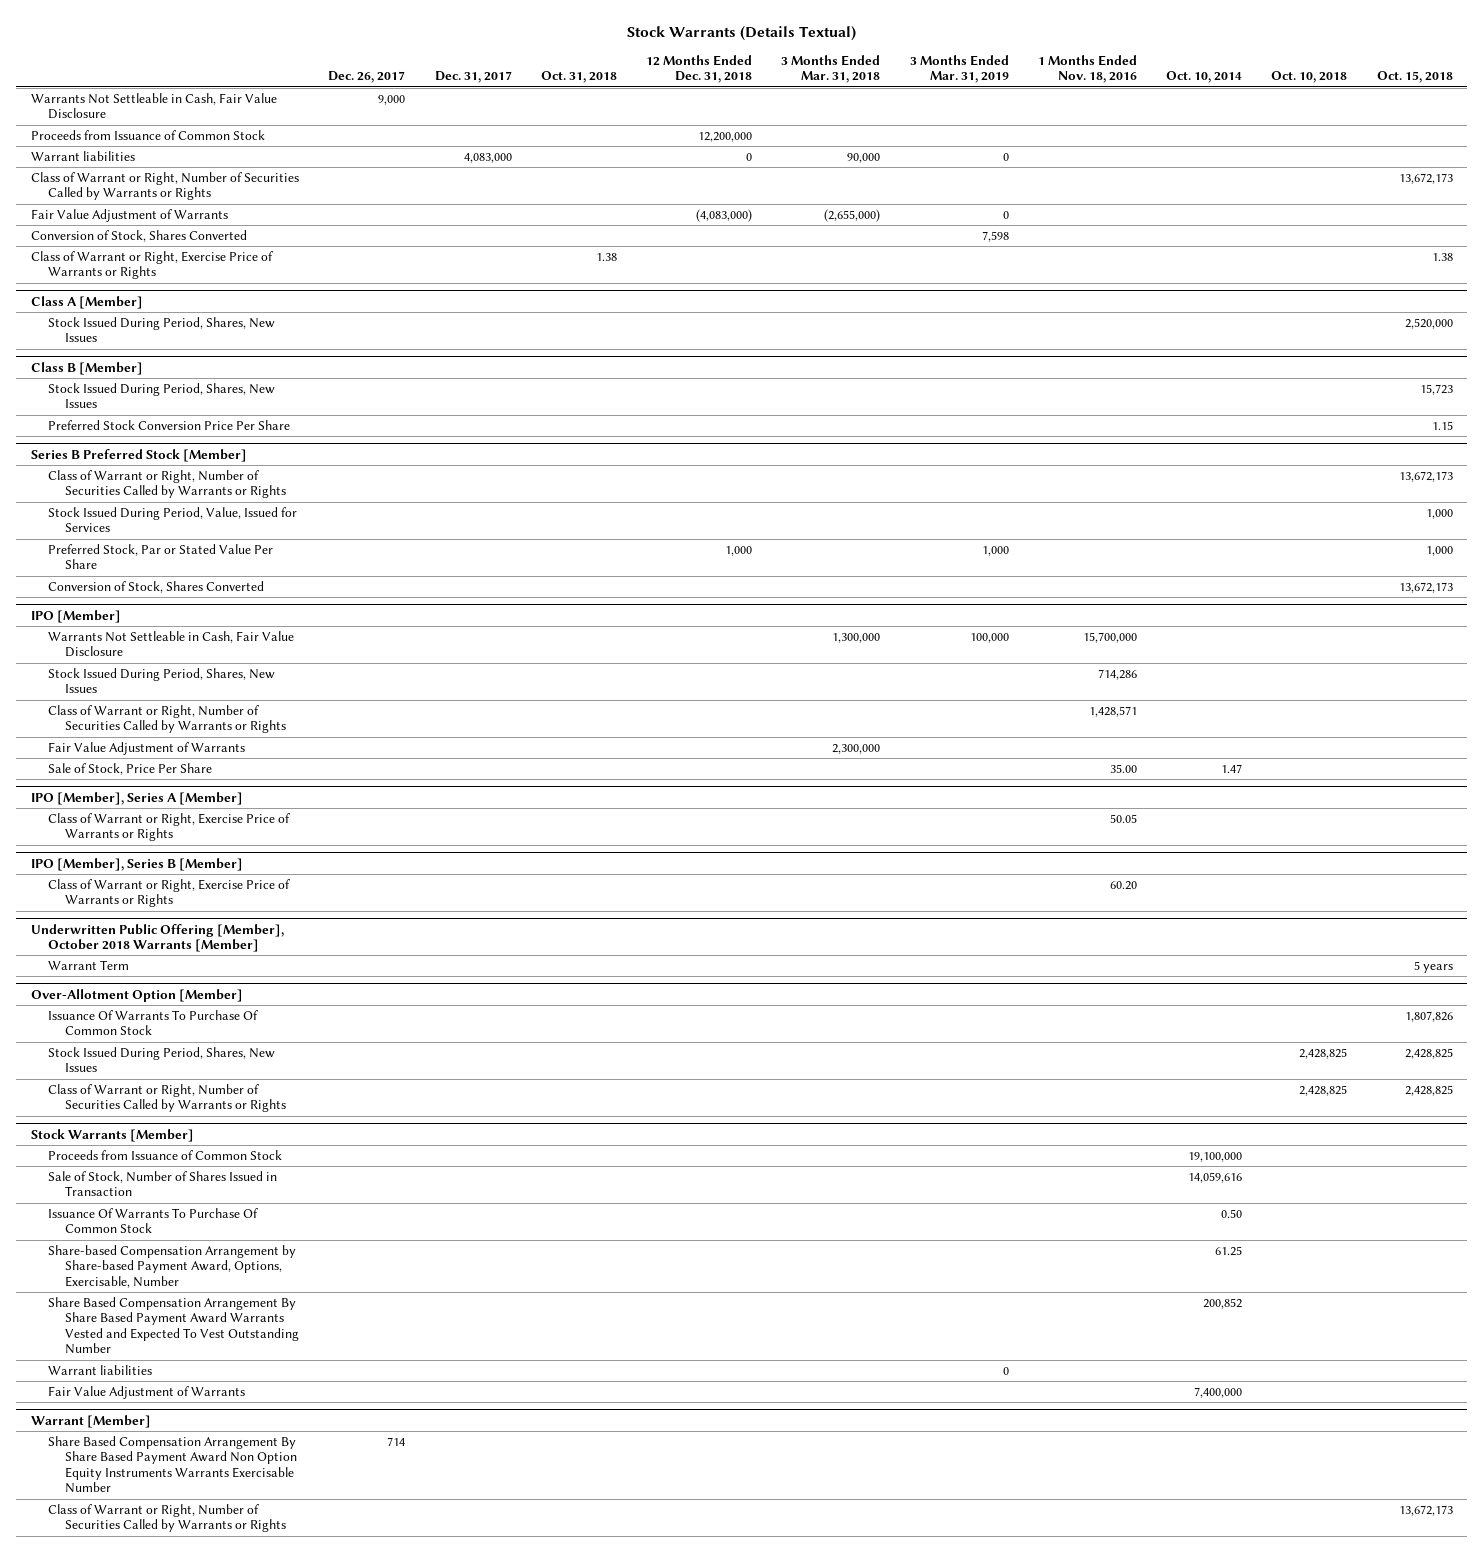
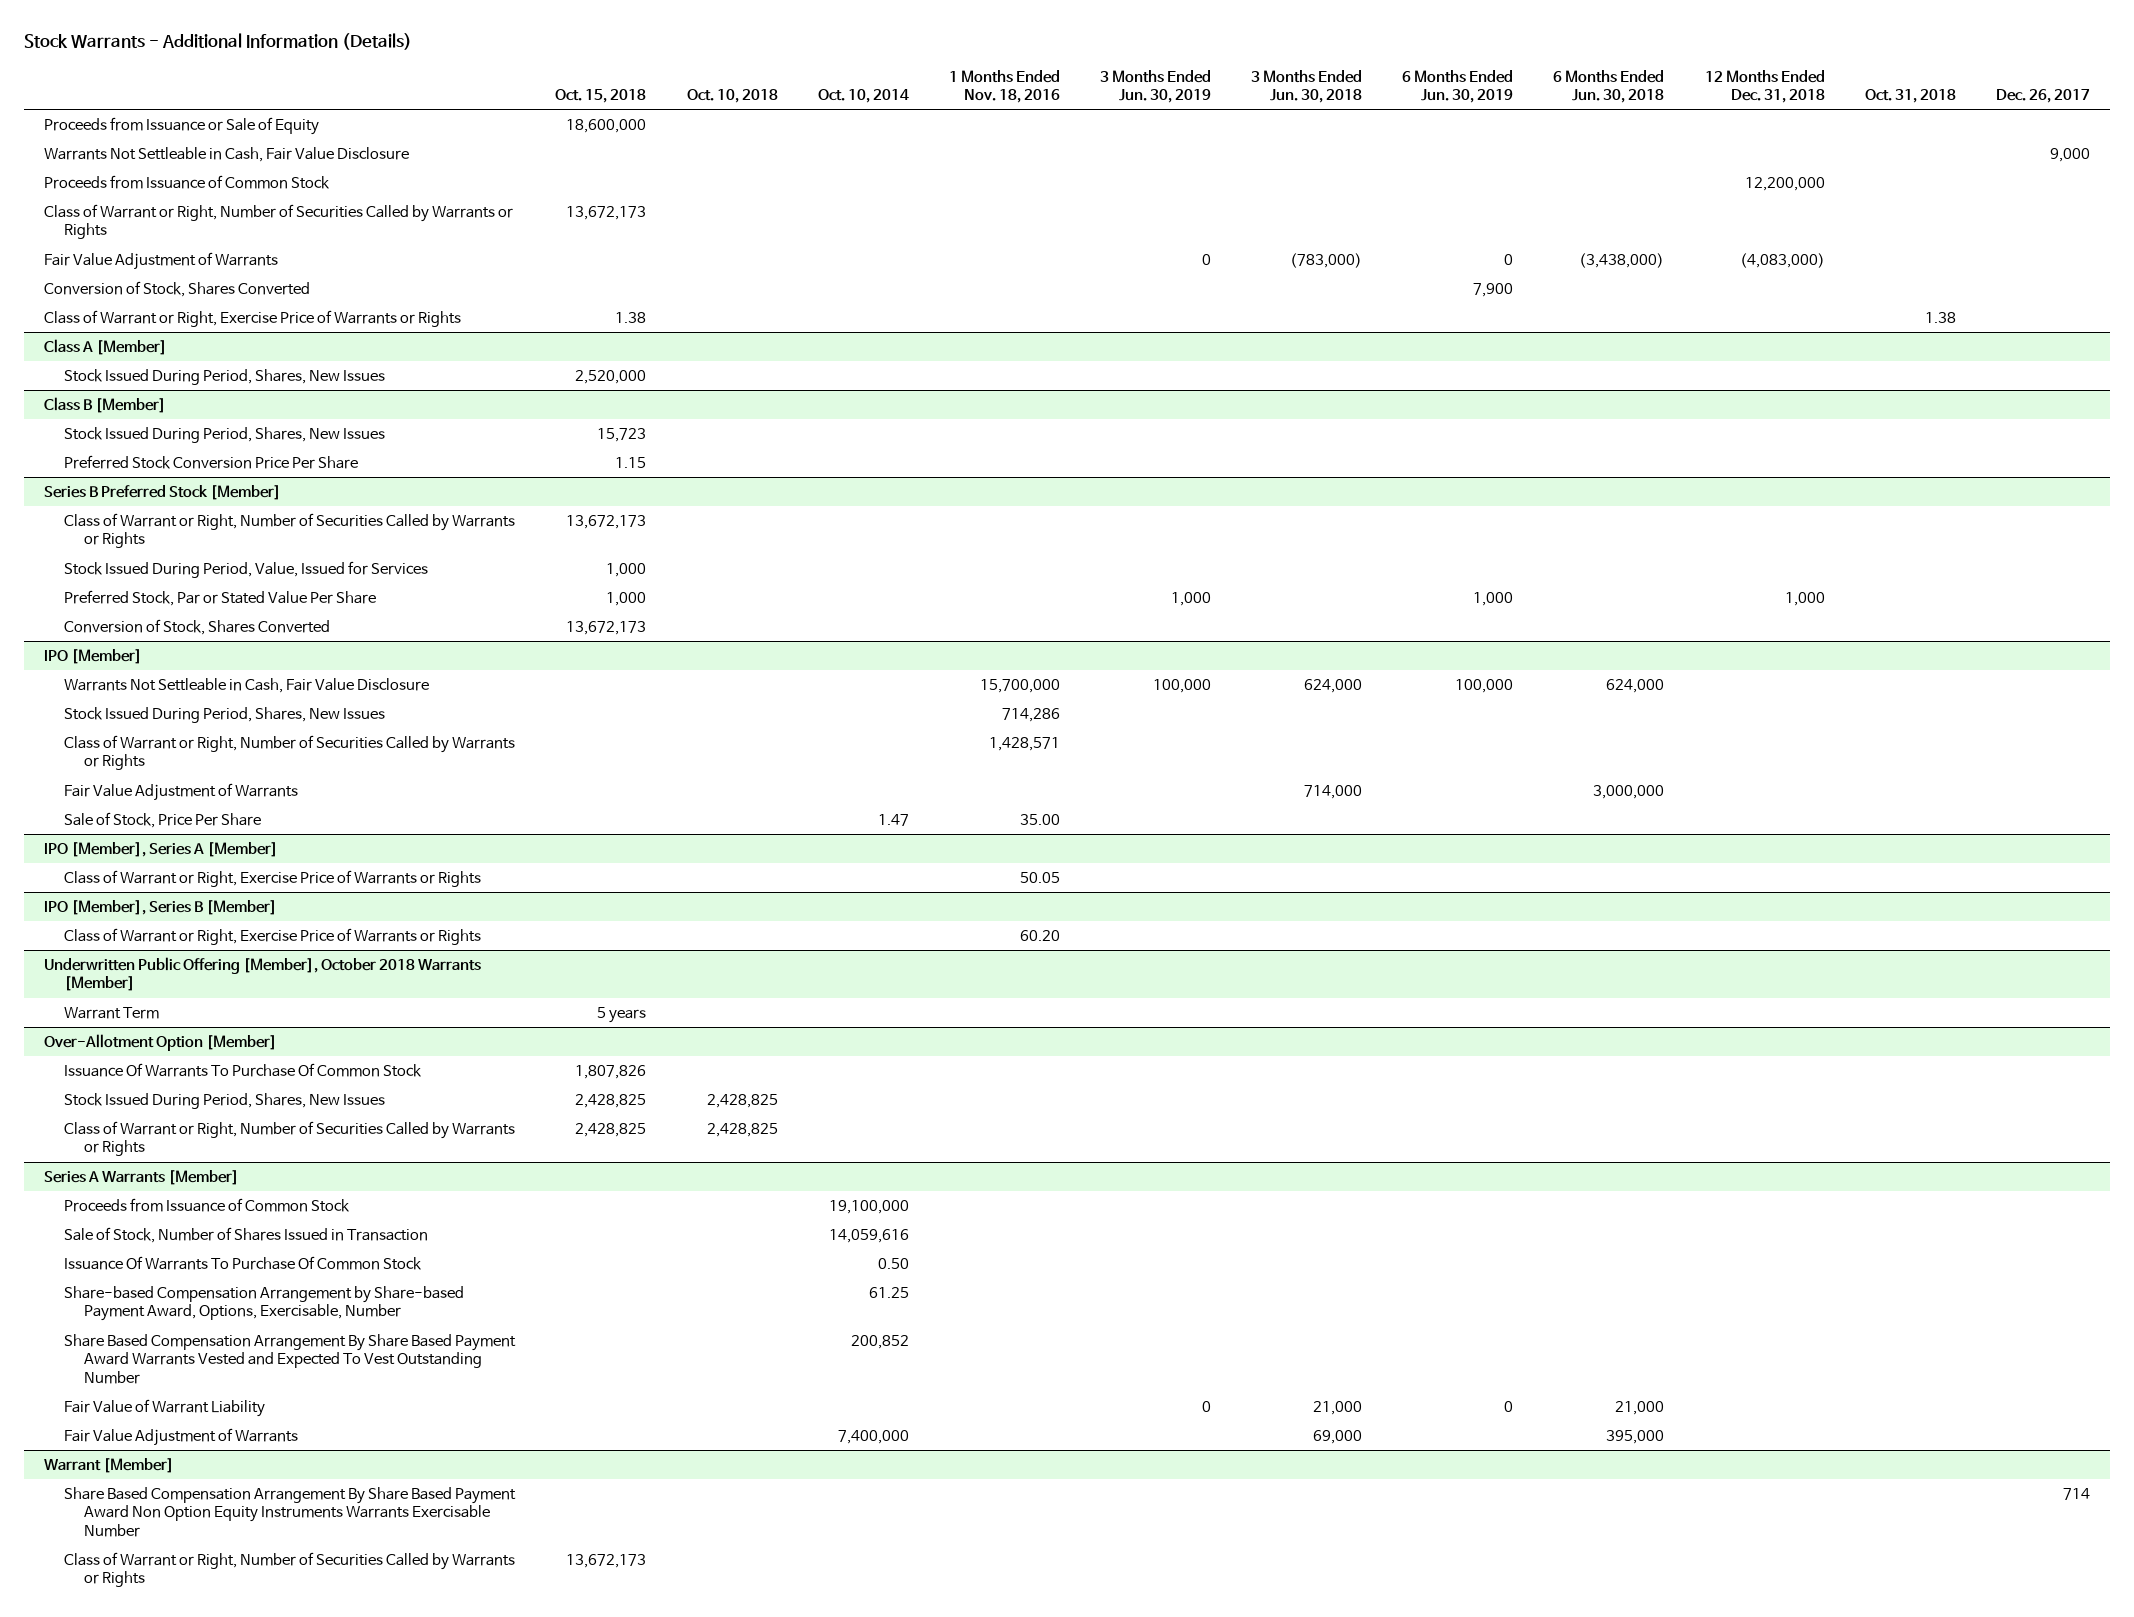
[626,25,856,41] Stock Warrants (Details Textual) -> [24,32,413,50] Stock Warrants - Additional Information (Details)
[434,71,512,84] Dec. 31, 2017 -> none
[781,54,881,84] 3 Months Ended Mar. 31, 2018 -> none
[909,54,1009,84] 3 Months Ended Mar. 31, 2019 -> none
none -> [1099,69,1211,103] 3 Months Ended Jun. 30, 2019
none -> [1251,69,1363,103] 3 Months Ended Jun. 30, 2018
none -> [1402,69,1514,103] 6 Months Ended Jun. 30, 2019
none -> [1553,69,1665,103] 6 Months Ended Jun. 30, 2018
none -> [44,117,320,136] Proceeds from Issuance or Sale of Equity
[30,150,135,161] Warrant liabilities -> none
[30,1128,194,1142] Stock Warrants [Member] -> [44,1170,240,1186] Series A Warrants [Member]
[47,1364,152,1375] Warrant liabilities -> none
none -> [64,1399,266,1418] Fair Value of Warrant Liability

